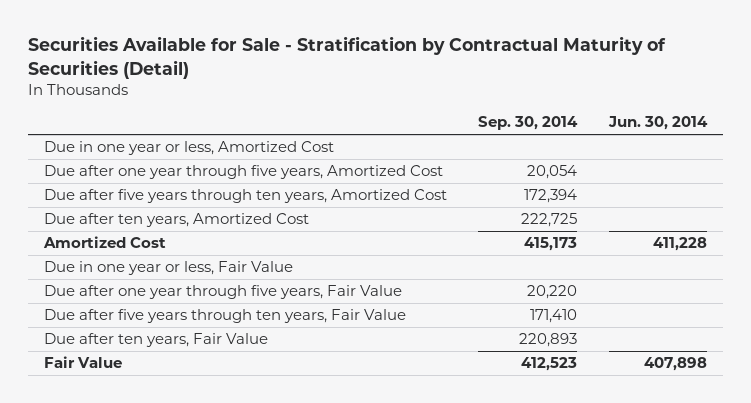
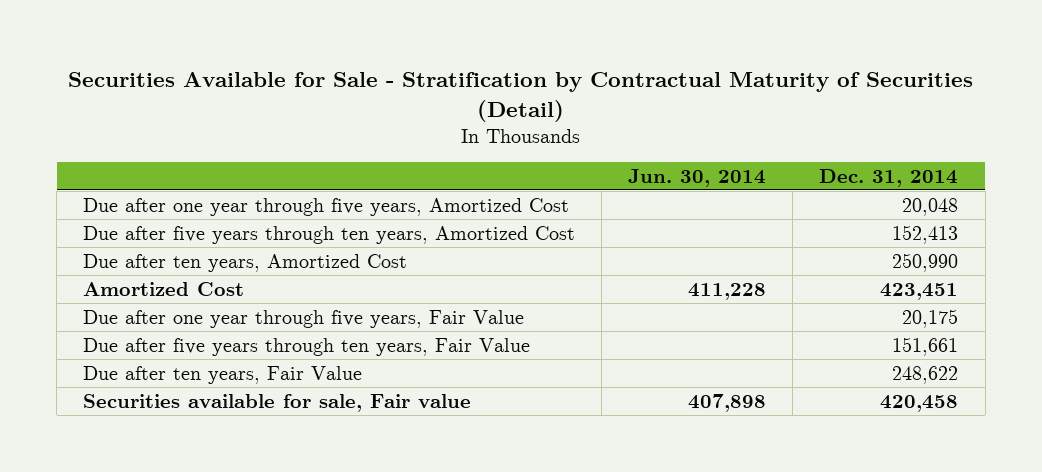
[478,116,579,131] Sep. 30, 2014 -> none
none -> [819,168,959,187] Dec. 31, 2014
[43,141,334,156] Due in one year or less, Amortized Cost -> none
[43,261,293,276] Due in one year or less, Fair Value -> none
[43,356,122,369] Fair Value -> [83,393,472,412] Securities available for sale, Fair value

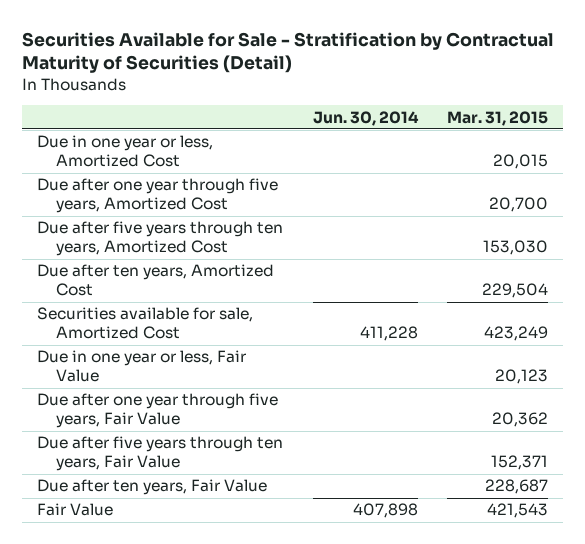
[819,168,959,187] Dec. 31, 2014 -> none
none -> [447,110,549,126] Mar. 31, 2015
none -> [36,135,213,168] Due in one year or less, Amortized Cost
[83,281,245,296] Amortized Cost -> [36,307,253,340] Securities available for sale, Amortized Cost
none -> [36,350,246,383] Due in one year or less, Fair Value
[83,393,472,412] Securities available for sale, Fair value -> [36,503,113,517] Fair Value

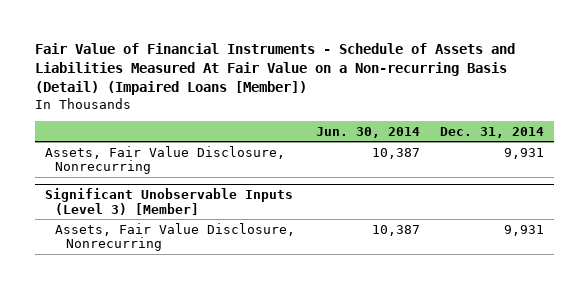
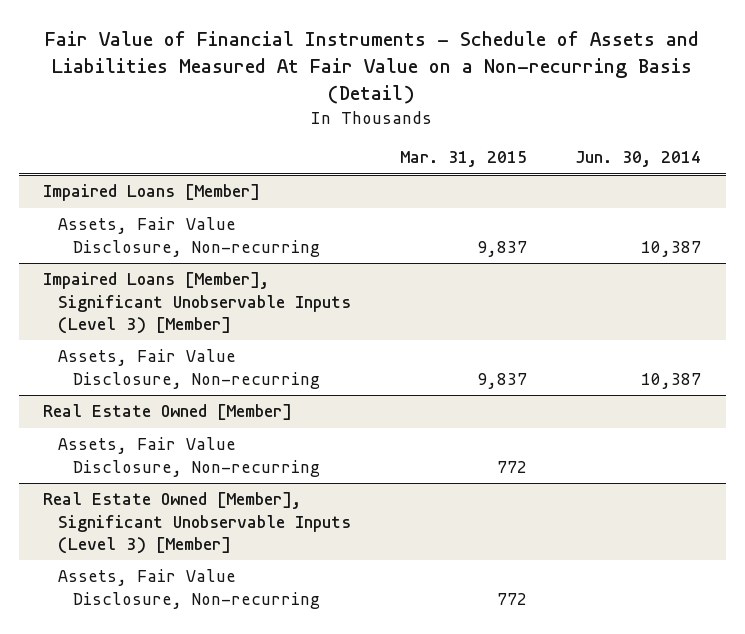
[34,42,515,96] Fair Value of Financial Instruments - Schedule of Assets and Liabilities Measured At Fair Value on a Non-recurring Basis (Detail) (Impaired Loans [Member]) -> [45,31,700,105] Fair Value of Financial Instruments - Schedule of Assets and Liabilities Measured At Fair Value on a Non-recurring Basis (Detail)
[439,126,544,138] Dec. 31, 2014 -> none
none -> [399,151,527,168] Mar. 31, 2015
[44,145,285,175] Assets, Fair Value Disclosure, Nonrecurring -> none
none -> [43,184,261,202] Impaired Loans [Member]
none -> [58,217,321,257] Assets, Fair Value Disclosure, Non-recurring
[44,187,293,215] Significant Unobservable Inputs (Level 3) [Member] -> [43,272,352,334] Impaired Loans [Member], Significant Unobservable Inputs (Level 3) [Member]
[55,222,296,252] Assets, Fair Value Disclosure, Nonrecurring -> [58,349,321,389] Assets, Fair Value Disclosure, Non-recurring
none -> [43,404,293,421] Real Estate Owned [Member]
none -> [58,437,321,477] Assets, Fair Value Disclosure, Non-recurring
none -> [43,492,352,554] Real Estate Owned [Member], Significant Unobservable Inputs (Level 3) [Member]
none -> [58,569,321,609] Assets, Fair Value Disclosure, Non-recurring

